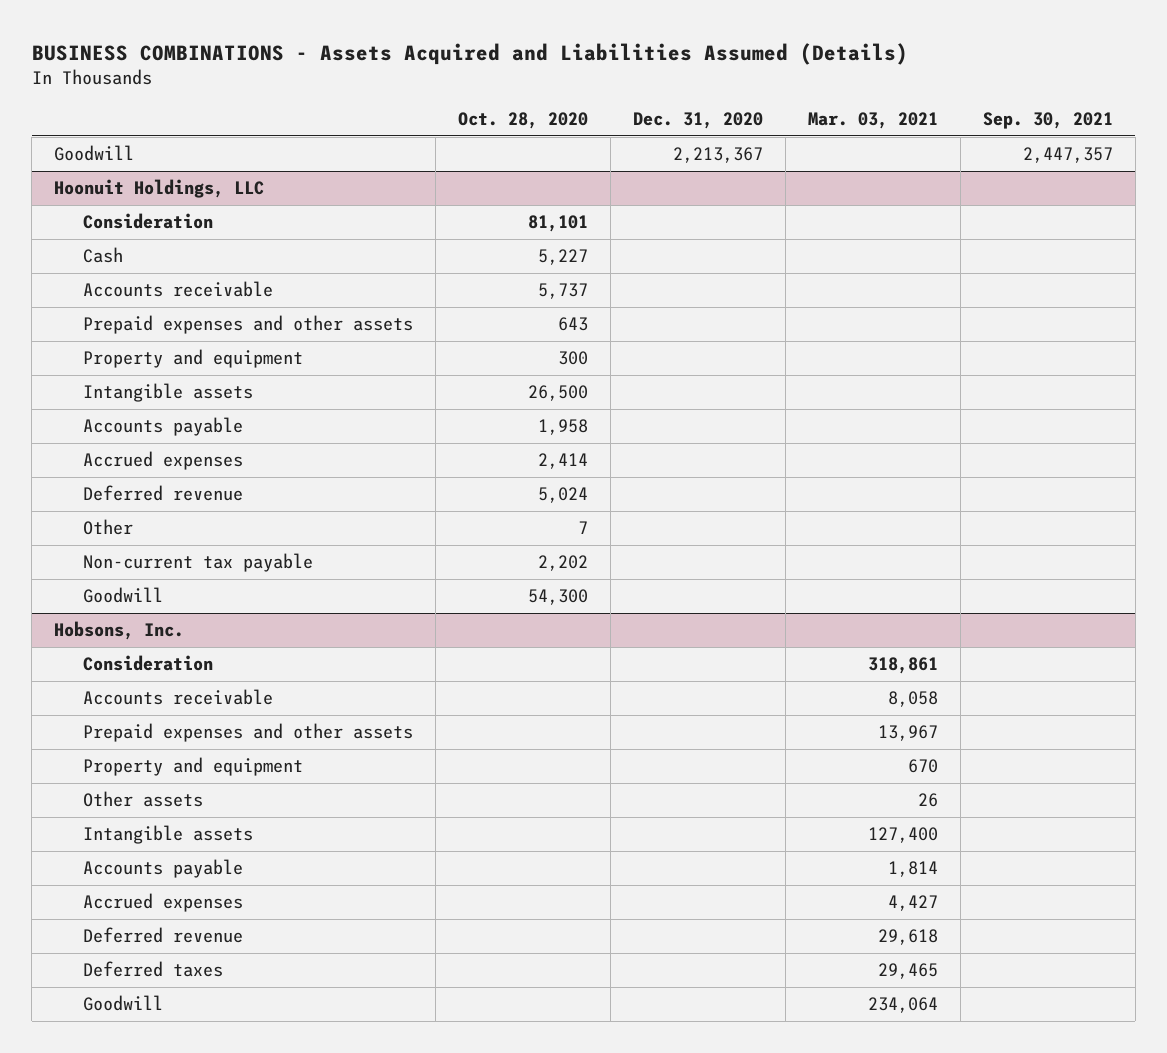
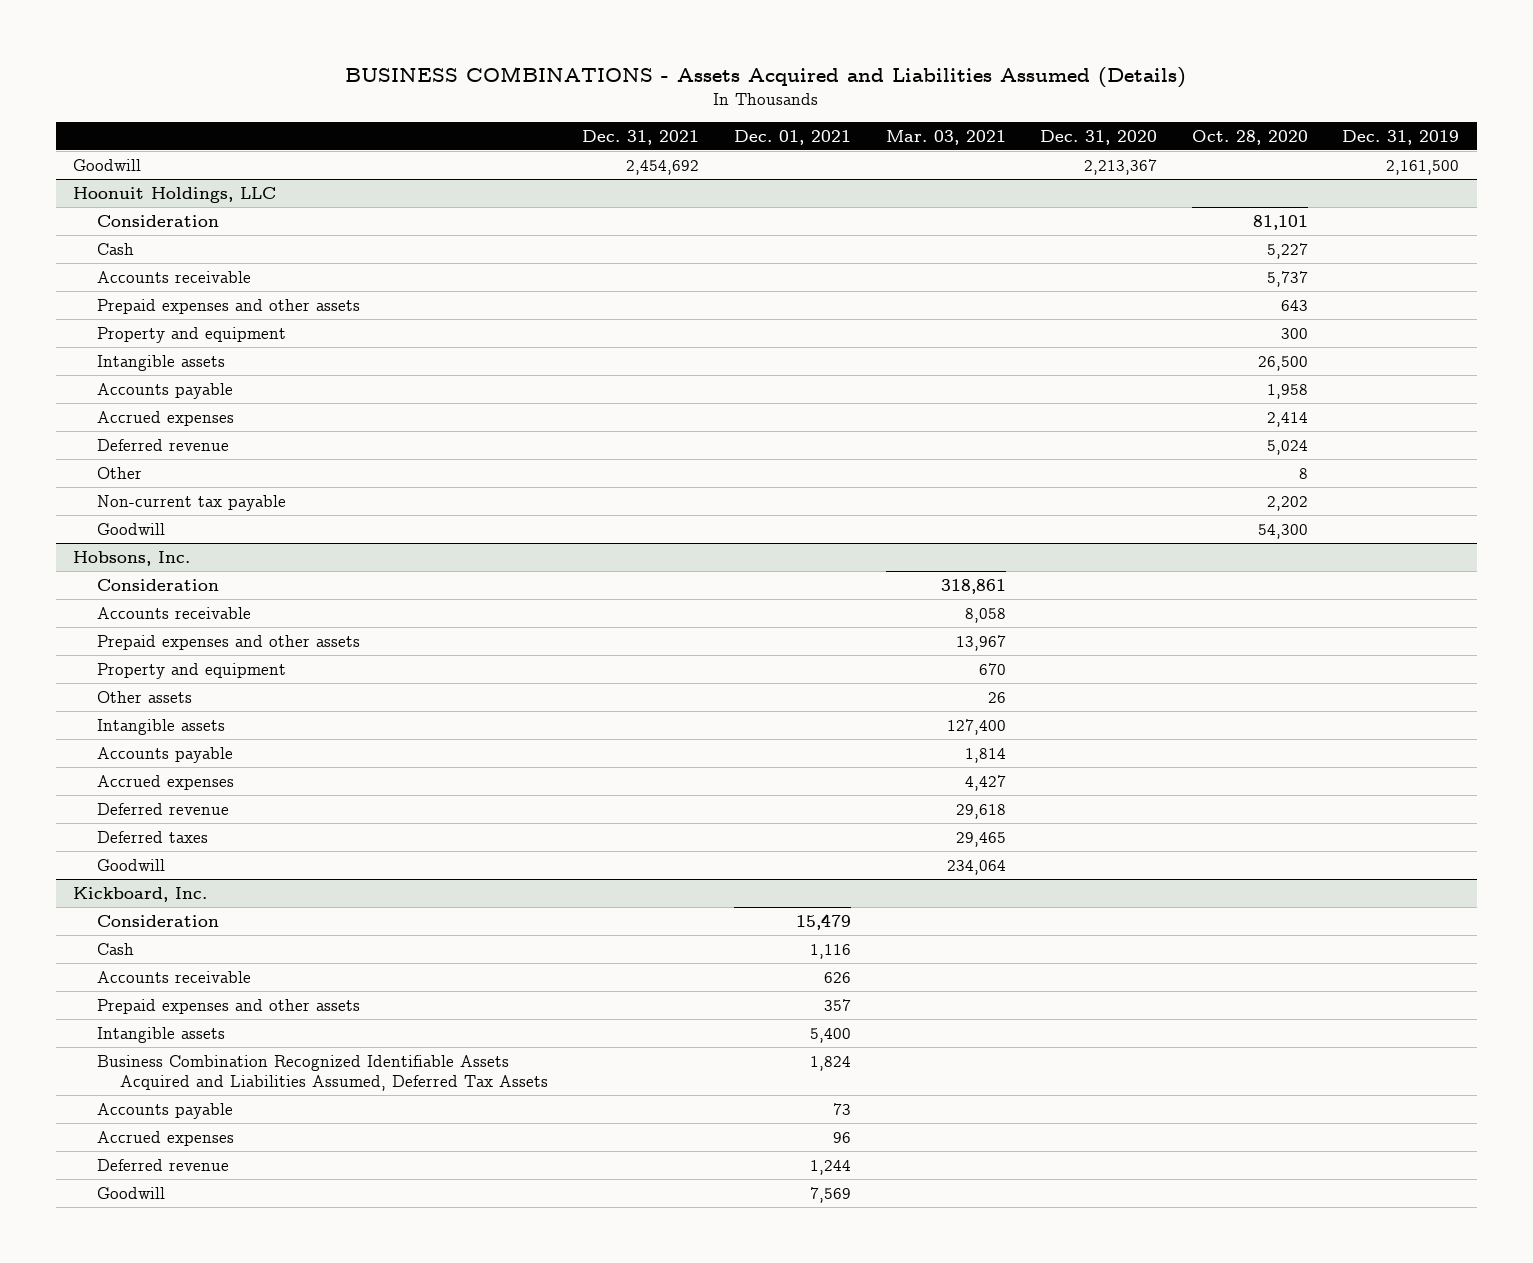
[982,111,1113,129] Sep. 30, 2021 -> none
none -> [582,129,700,145] Dec. 31, 2021
none -> [734,129,852,145] Dec. 01, 2021
none -> [1342,129,1460,145] Dec. 31, 2019
[577,521,588,535] 7 -> [1298,467,1308,479] 8
none -> [73,886,208,902] Kickboard, Inc.
none -> [96,914,219,927] Consideration
none -> [96,942,134,955] Cash
none -> [96,970,251,983] Accounts receivable
none -> [96,998,360,1014] Prepaid expenses and other assets
none -> [96,1026,225,1043] Intangible assets
none -> [96,1054,548,1092] Business Combination Recognized Identifiable Assets Acquired and Liabilities Assumed, Deferred Tax Assets
none -> [96,1102,233,1119] Accounts payable
none -> [96,1130,234,1146] Accrued expenses
none -> [96,1158,229,1171] Deferred revenue
none -> [96,1186,165,1199] Goodwill

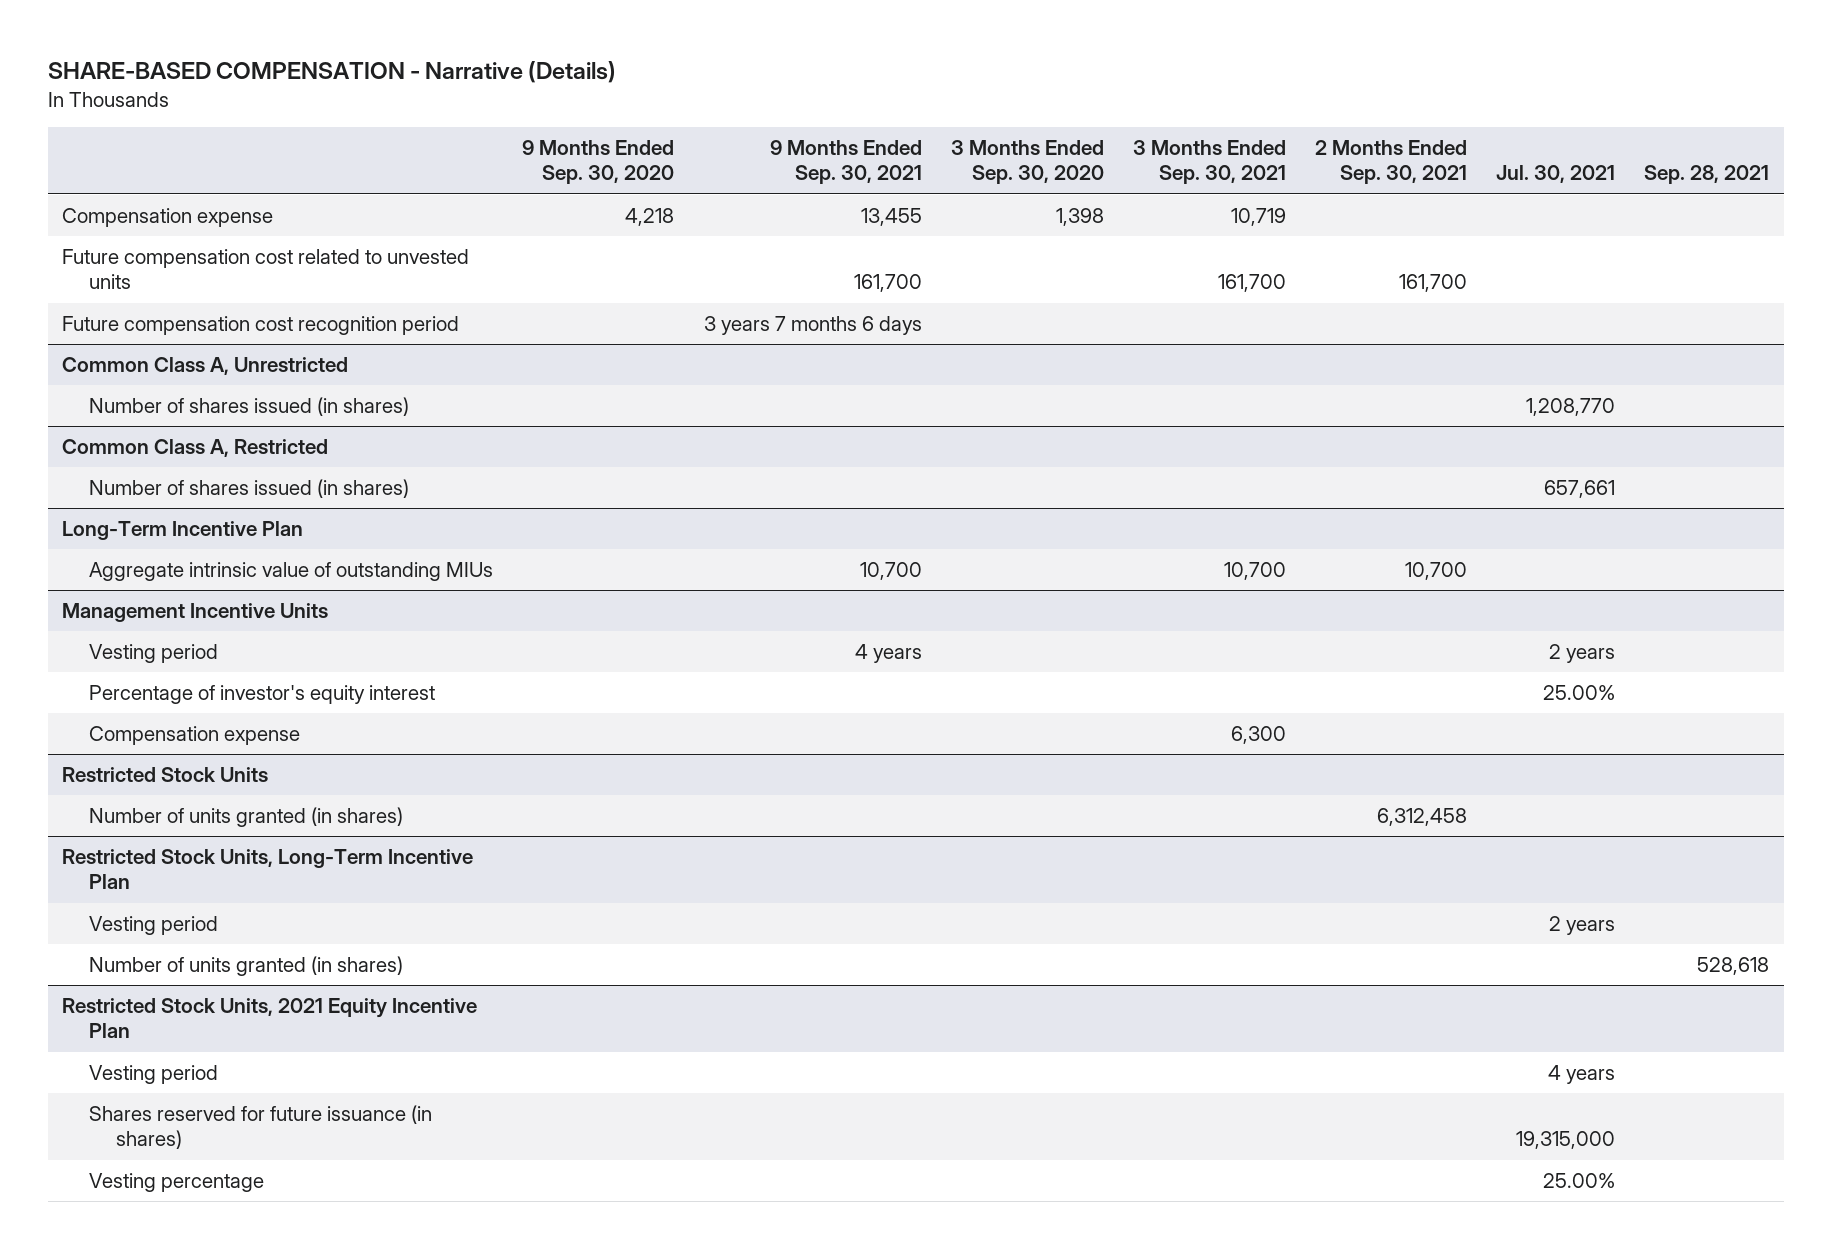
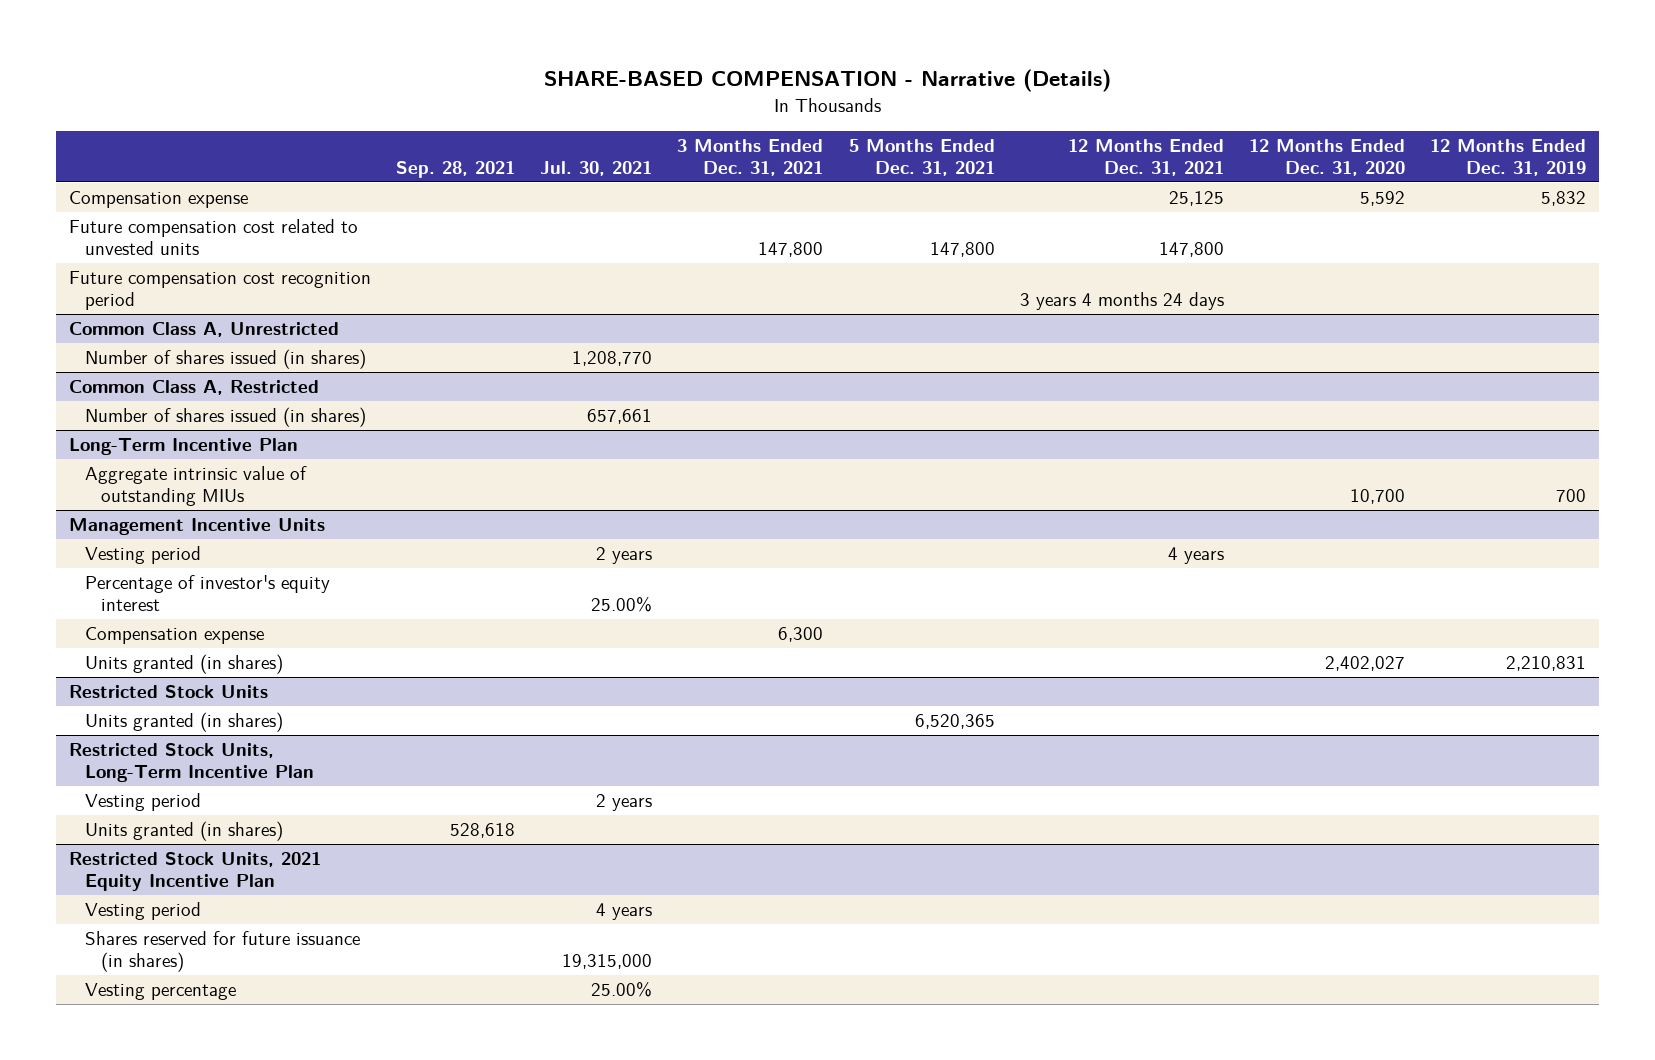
[522,139,675,185] 9 Months Ended Sep. 30, 2020 -> none
[769,139,922,185] 9 Months Ended Sep. 30, 2021 -> none
[950,139,1104,185] 3 Months Ended Sep. 30, 2020 -> none
[1132,139,1286,185] 3 Months Ended Sep. 30, 2021 -> none
[1315,139,1468,185] 2 Months Ended Sep. 30, 2021 -> none
none -> [677,139,824,177] 3 Months Ended Dec. 31, 2021
none -> [848,139,995,177] 5 Months Ended Dec. 31, 2021
none -> [1067,139,1224,177] 12 Months Ended Dec. 31, 2021
none -> [1249,139,1406,177] 12 Months Ended Dec. 31, 2020
none -> [1430,139,1587,177] 12 Months Ended Dec. 31, 2019
none -> [85,654,284,675] Units granted (in shares)
[89,807,404,828] Number of units granted (in shares) -> [85,712,284,733] Units granted (in shares)
[89,956,404,977] Number of units granted (in shares) -> [85,821,284,842] Units granted (in shares)

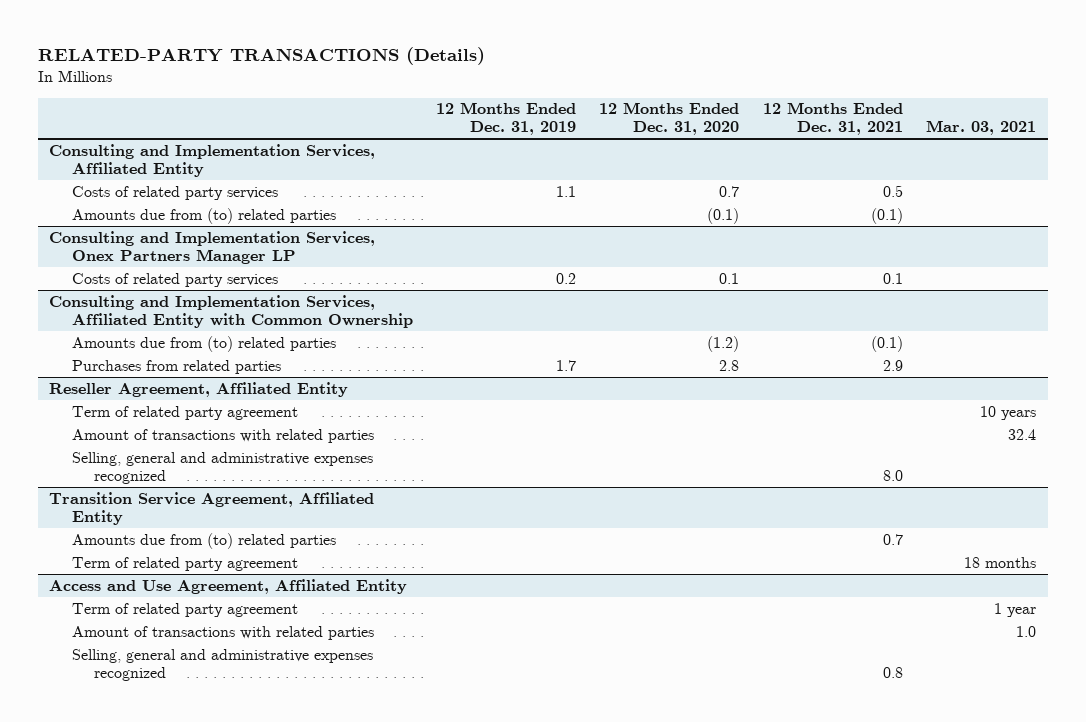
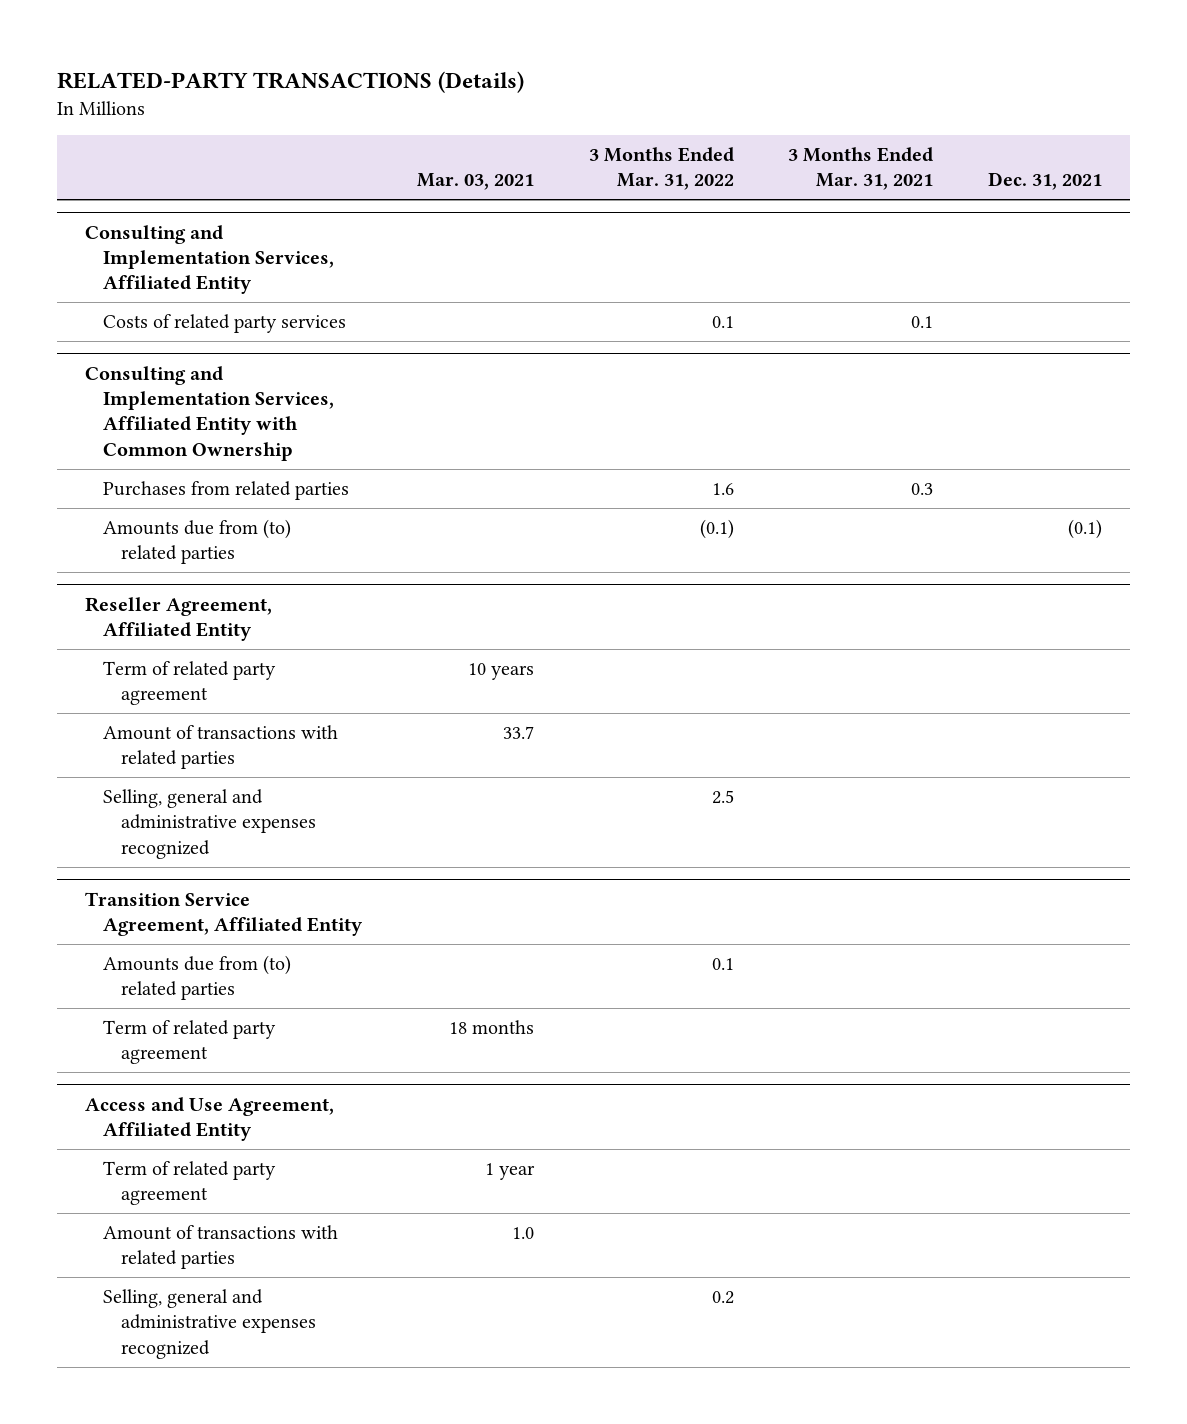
[436,102,577,136] 12 Months Ended Dec. 31, 2019 -> none
[599,102,740,136] 12 Months Ended Dec. 31, 2020 -> none
[762,102,903,136] 12 Months Ended Dec. 31, 2021 -> none
none -> [588,146,734,191] 3 Months Ended Mar. 31, 2022
none -> [788,146,934,191] 3 Months Ended Mar. 31, 2021
none -> [988,172,1103,191] Dec. 31, 2021
[71,207,336,224] Amounts due from (to) related parties -> none
[49,230,376,264] Consulting and Implementation Services, Onex Partners Manager LP -> none
[71,272,278,287] Costs of related party services -> none
[71,335,336,352] Amounts due from (to) related parties -> [102,519,291,565] Amounts due from (to) related parties
[1008,428,1037,440] 32.4 -> [502,726,534,740] 33.7

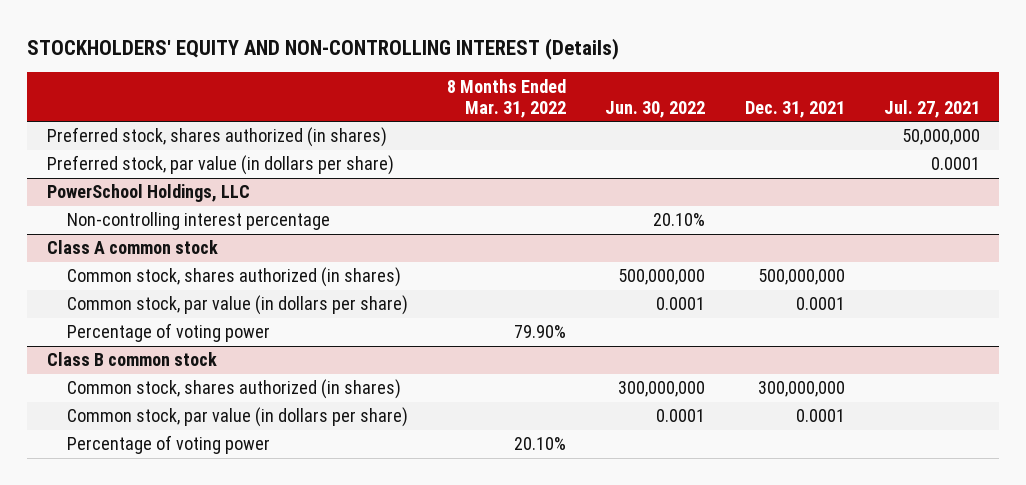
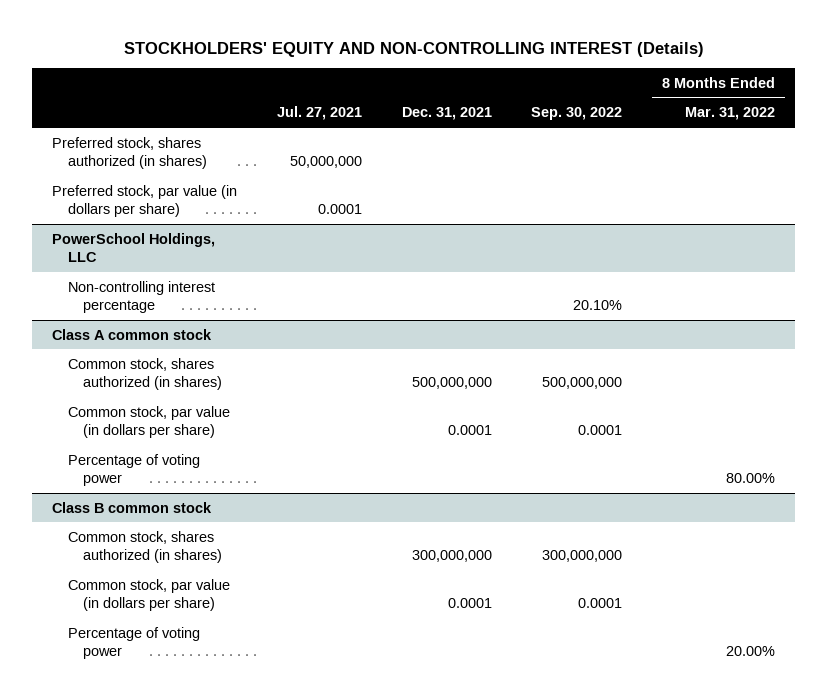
[605,100,706,118] Jun. 30, 2022 -> none
none -> [531,107,623,121] Sep. 30, 2022
[514,325,567,339] 79.90% -> [726,472,776,483] 80.00%
[514,437,567,451] 20.10% -> [726,645,776,656] 20.00%

